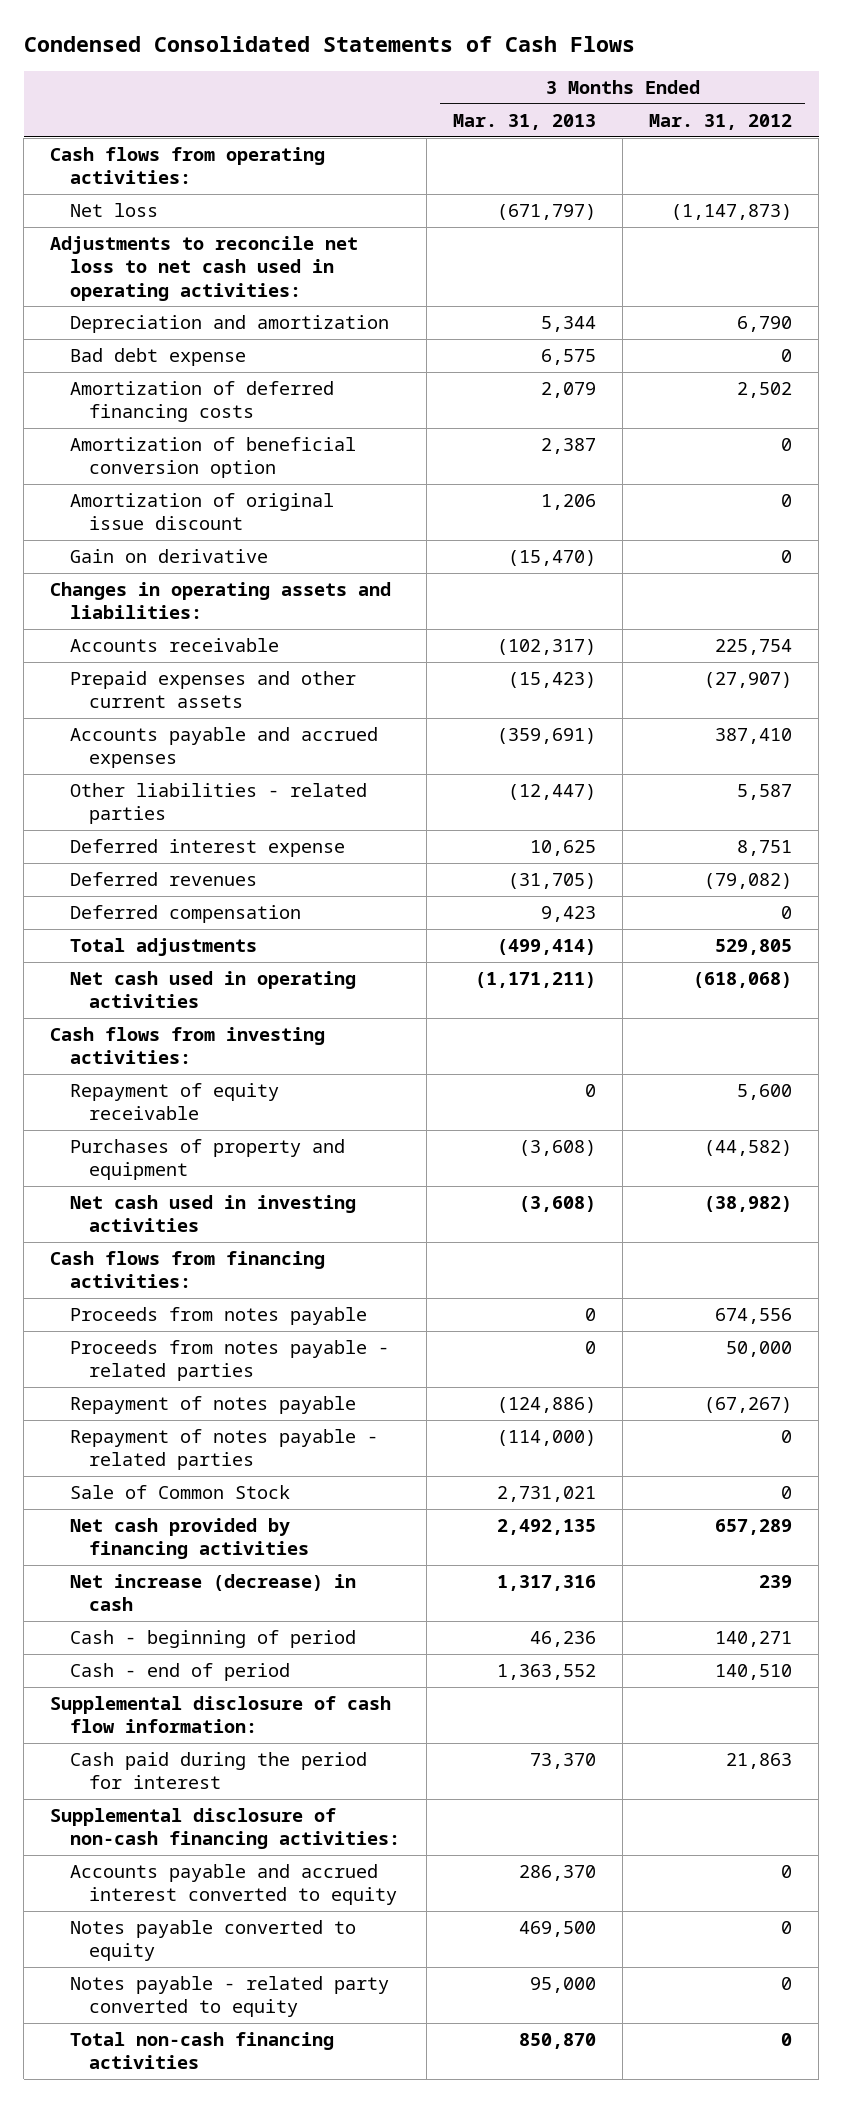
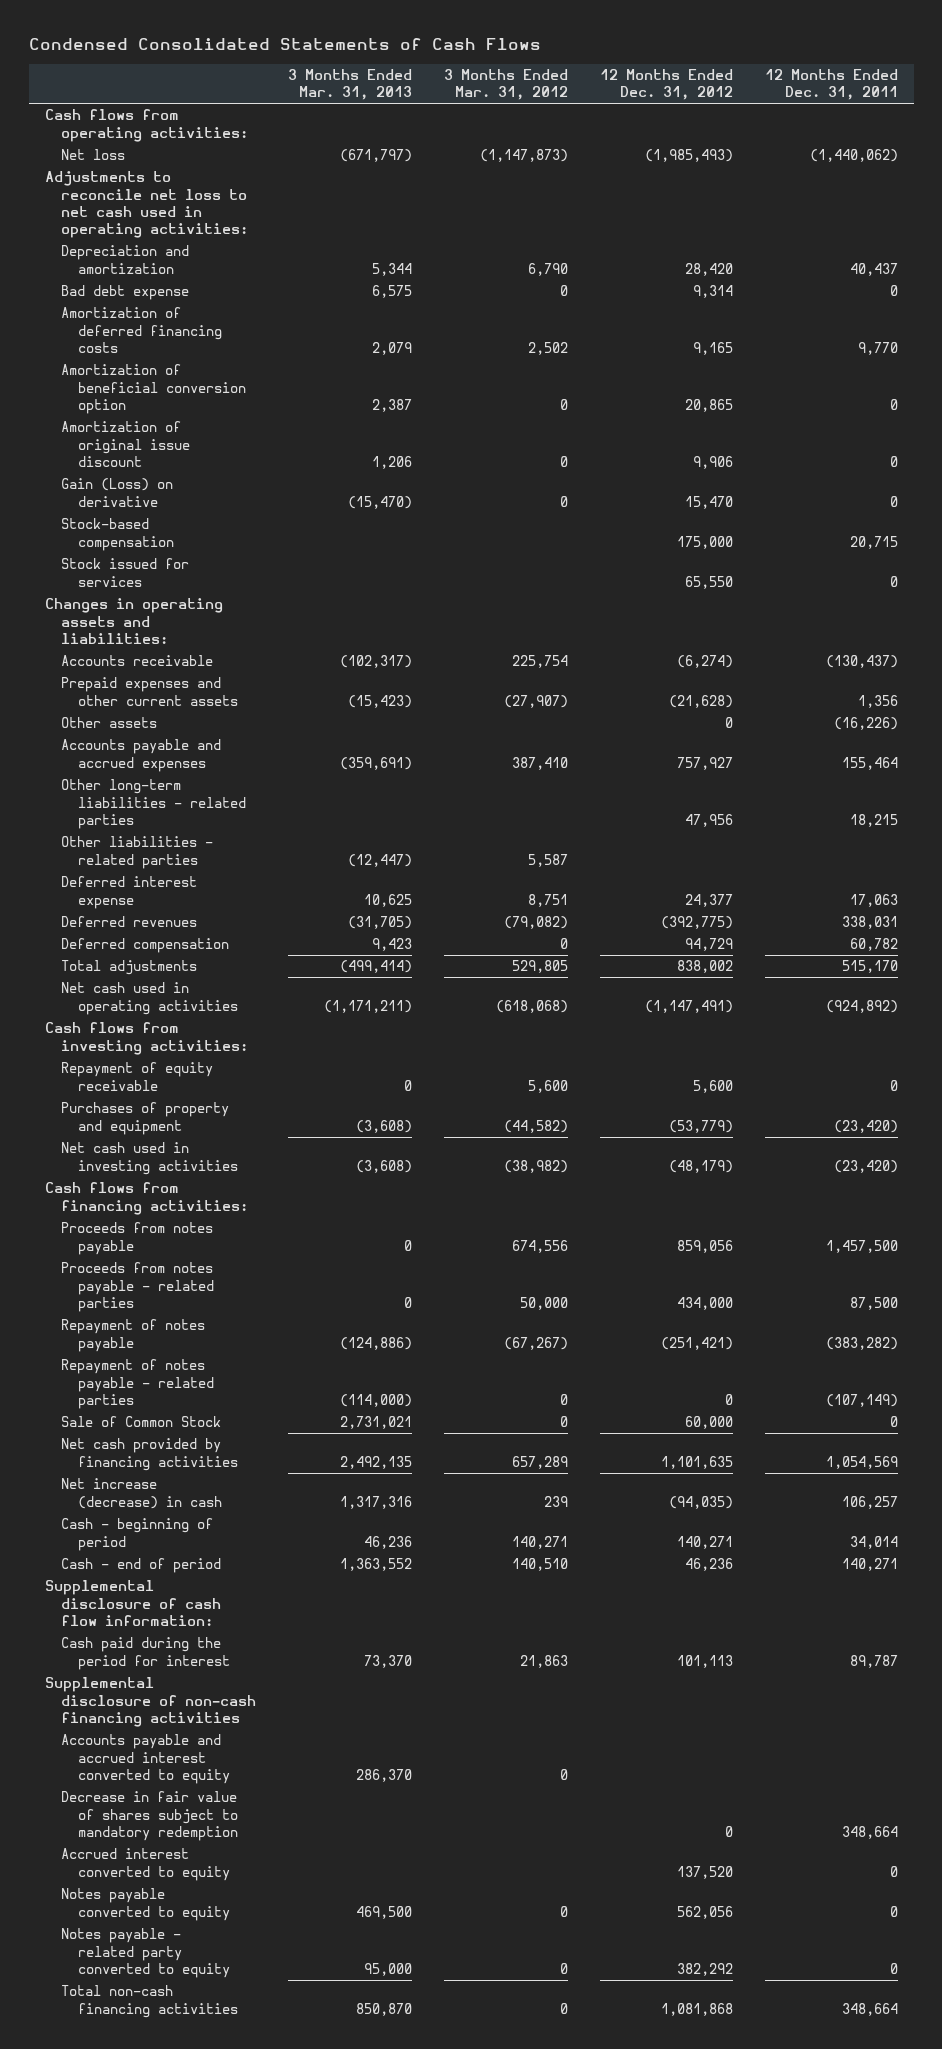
none -> [599,68,733,101] 12 Months Ended Dec. 31, 2012
none -> [764,68,898,101] 12 Months Ended Dec. 31, 2011
[69,549,268,564] Gain on derivative -> [61,478,174,507] Gain (Loss) on derivative
none -> [61,518,175,551] Stock-based compensation
none -> [61,558,190,587] Stock issued for services
none -> [61,717,158,729] Other assets
none -> [61,779,247,829] Other long-term liabilities - related parties
[50,1808,400,1850] Supplemental disclosure of non-cash financing activities: -> [44,1677,257,1727] Supplemental disclosure of non-cash financing activities
none -> [61,1791,239,1841] Decrease in fair value of shares subject to mandatory redemption
none -> [61,1848,231,1881] Accrued interest converted to equity

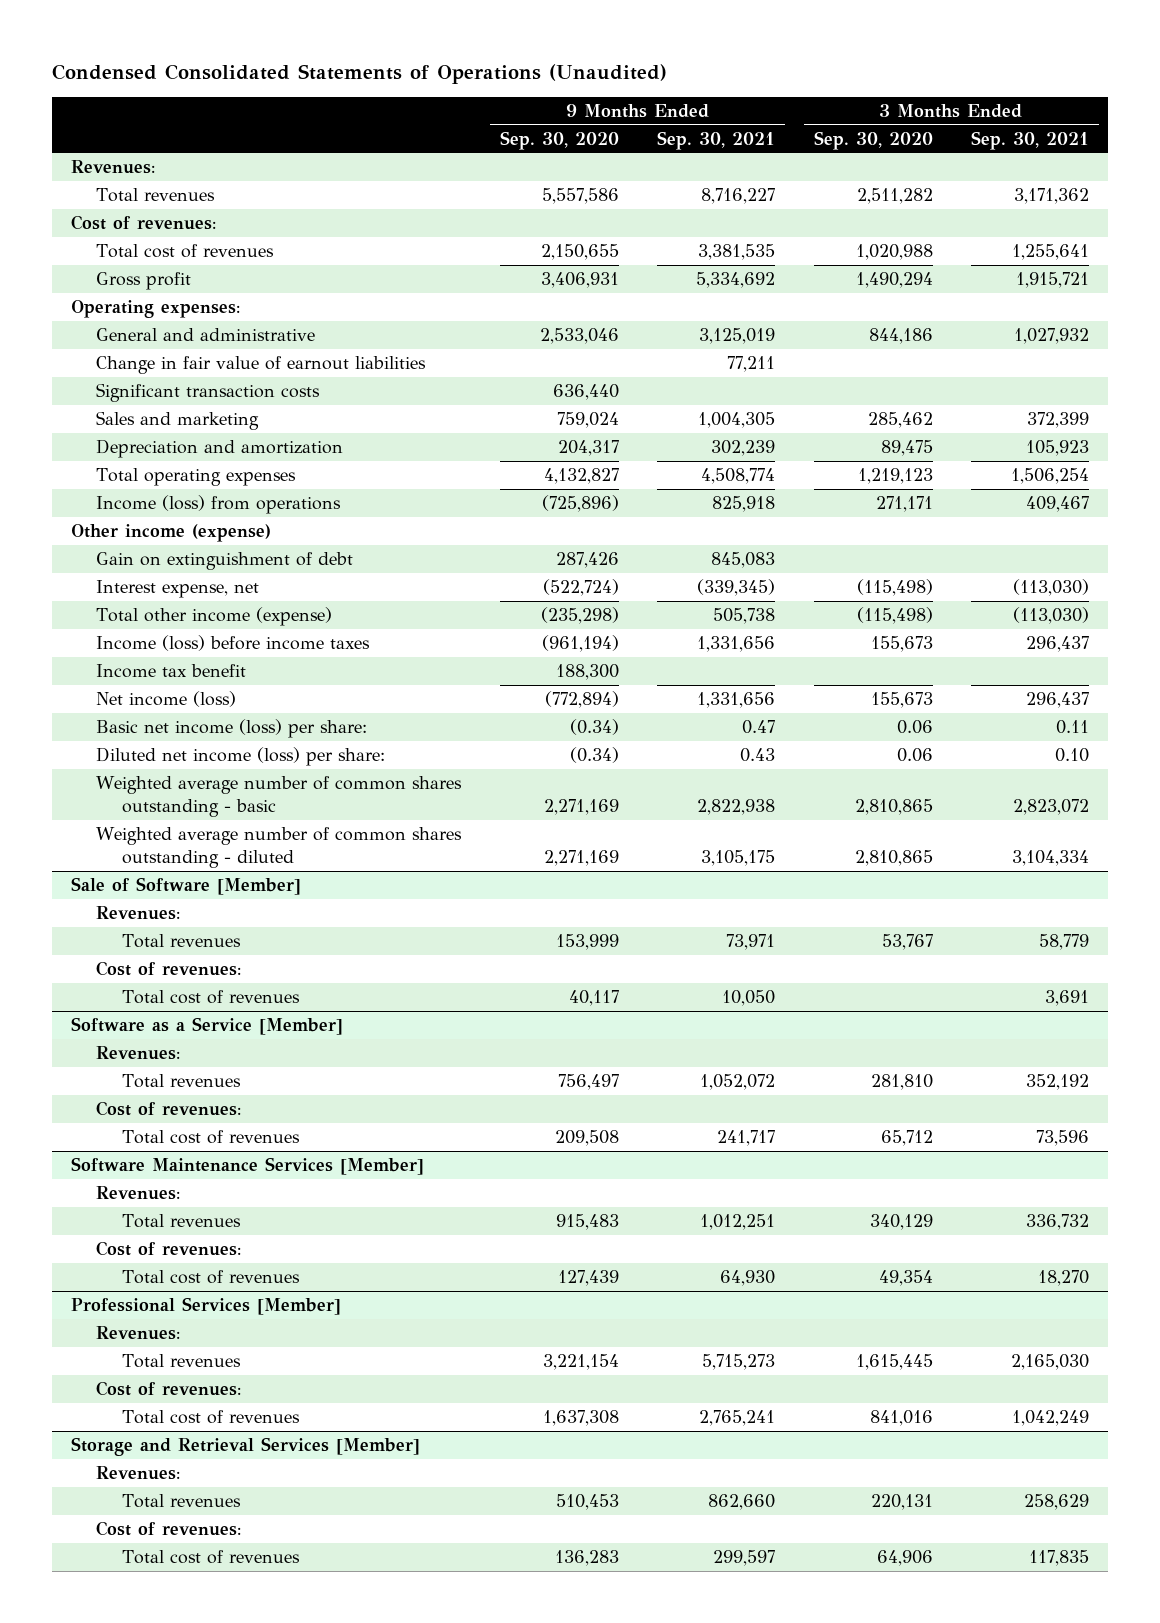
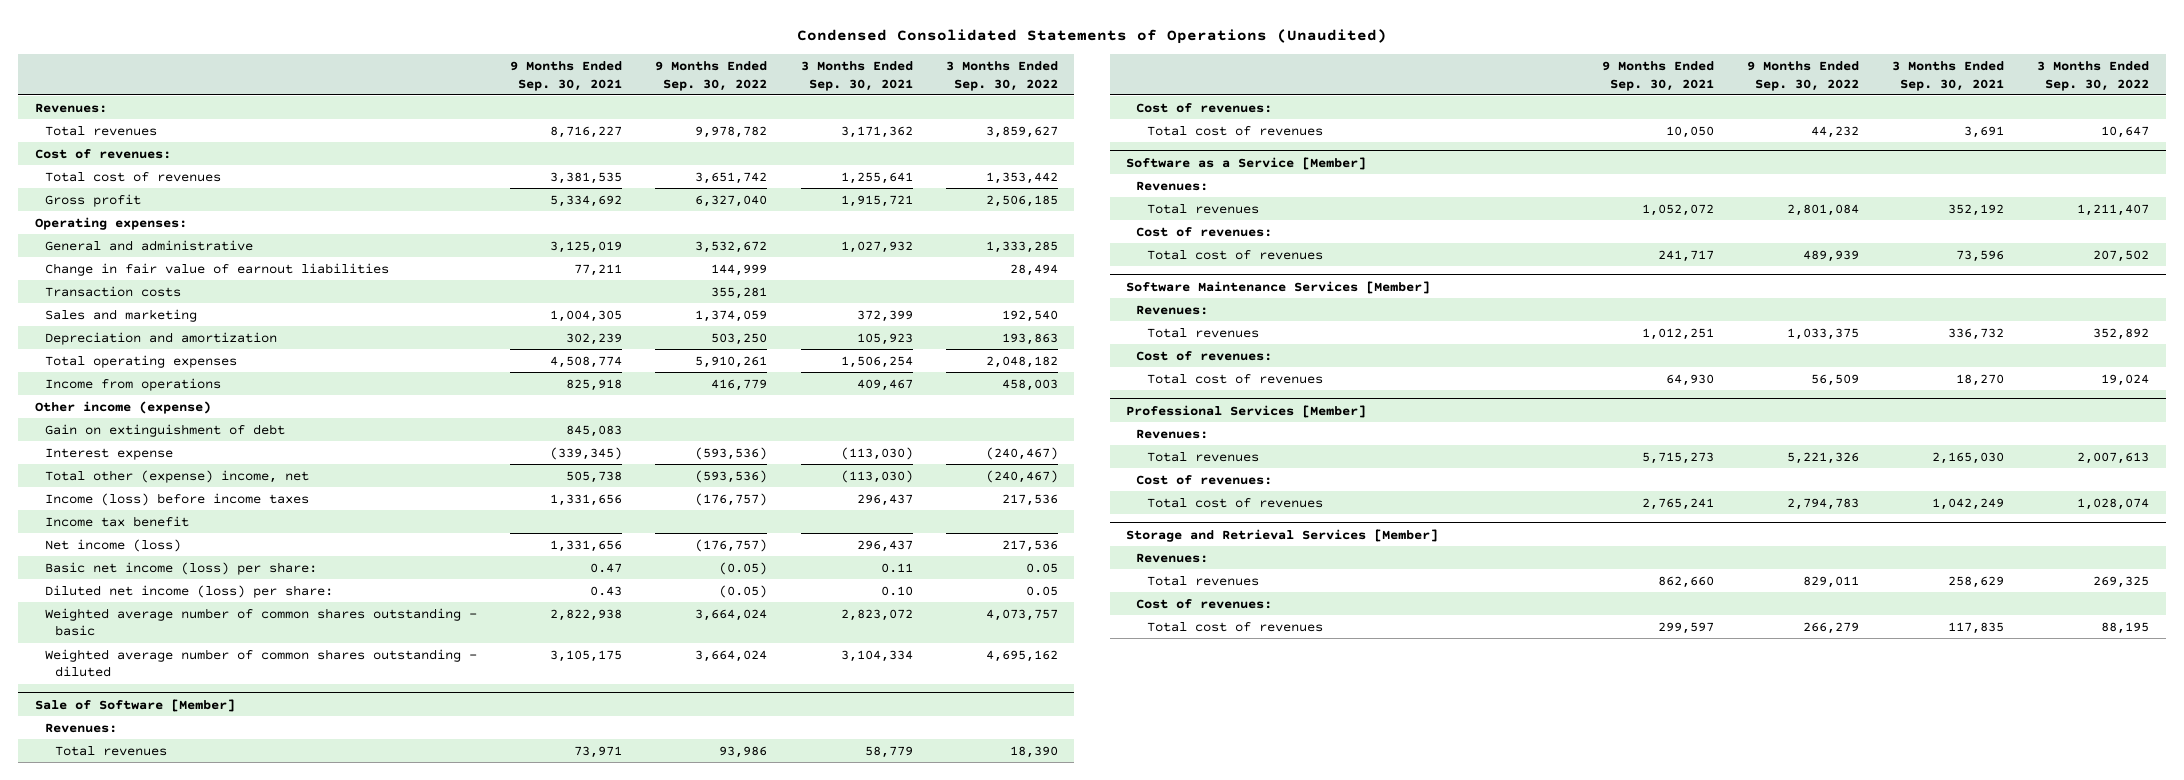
[499,130,619,150] Sep. 30, 2020 -> none
[813,130,933,150] Sep. 30, 2020 -> none
none -> [655,60,768,91] 9 Months Ended Sep. 30, 2022
none -> [945,60,1058,91] 3 Months Ended Sep. 30, 2022
[96,382,321,402] Significant transaction costs -> [45,285,182,297] Transaction costs
[96,494,342,514] Income (loss) from operations -> [45,377,222,391] Income from operations
[96,579,260,598] Interest expense, net -> [45,447,174,460] Interest expense
[96,606,333,626] Total other income (expense) -> [45,469,310,483] Total other (expense) income, net

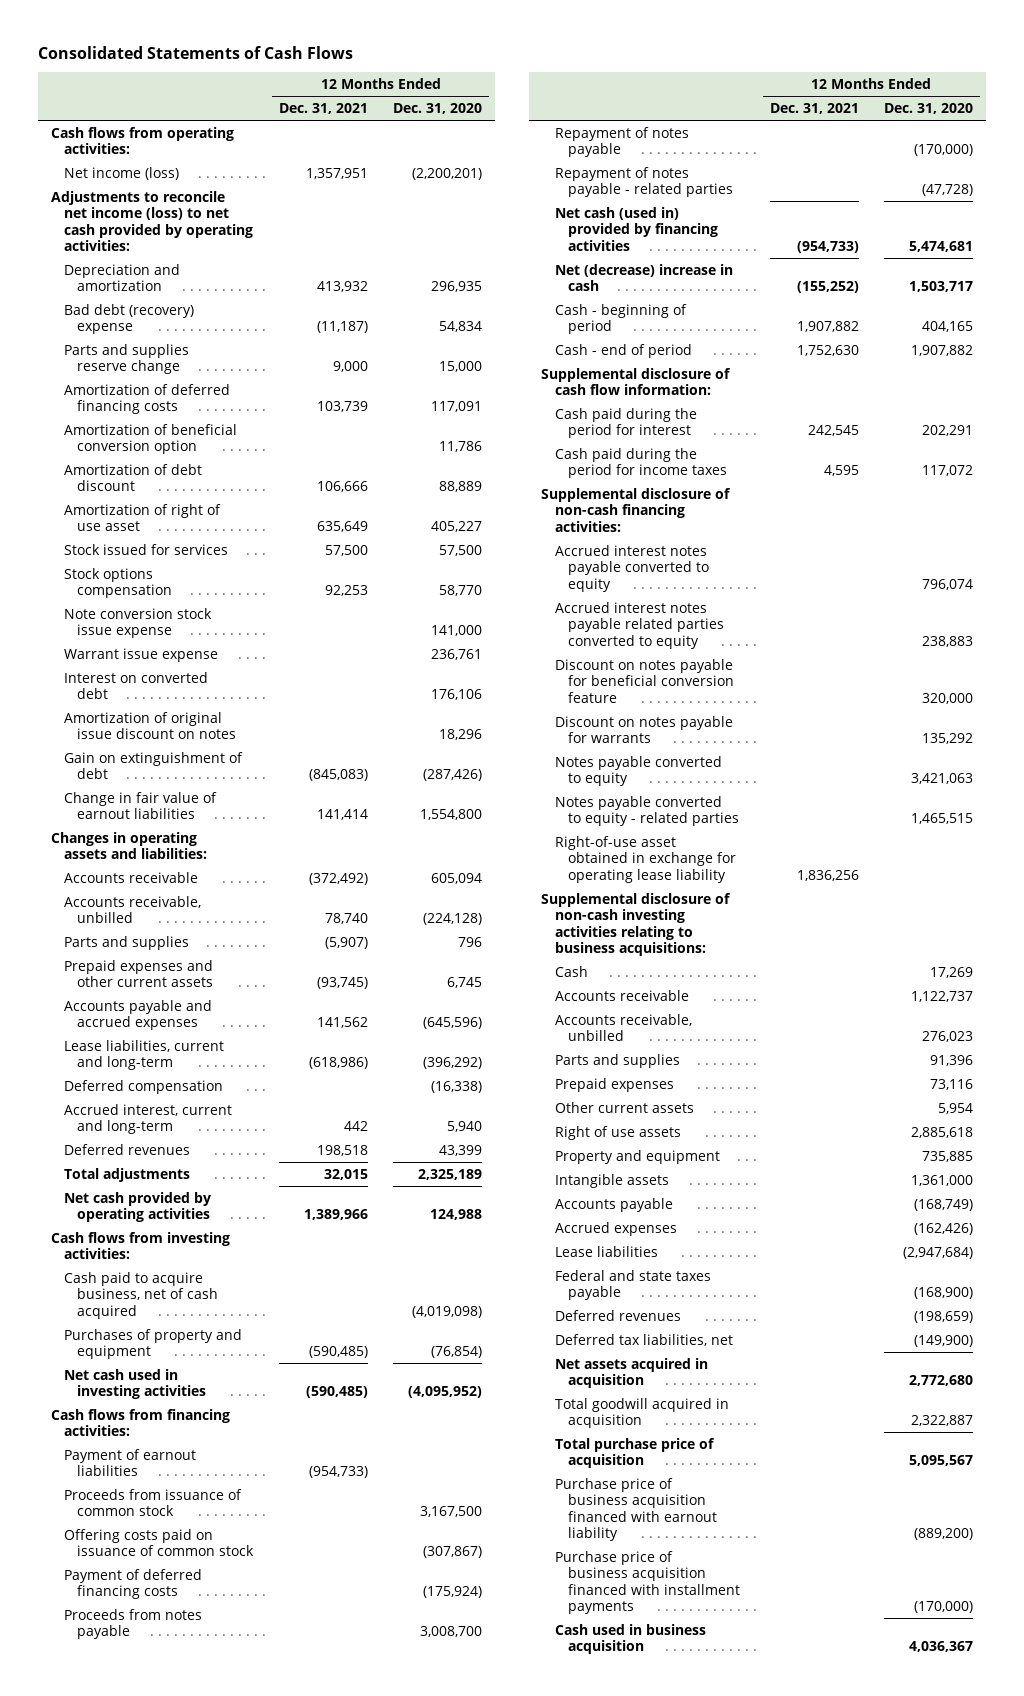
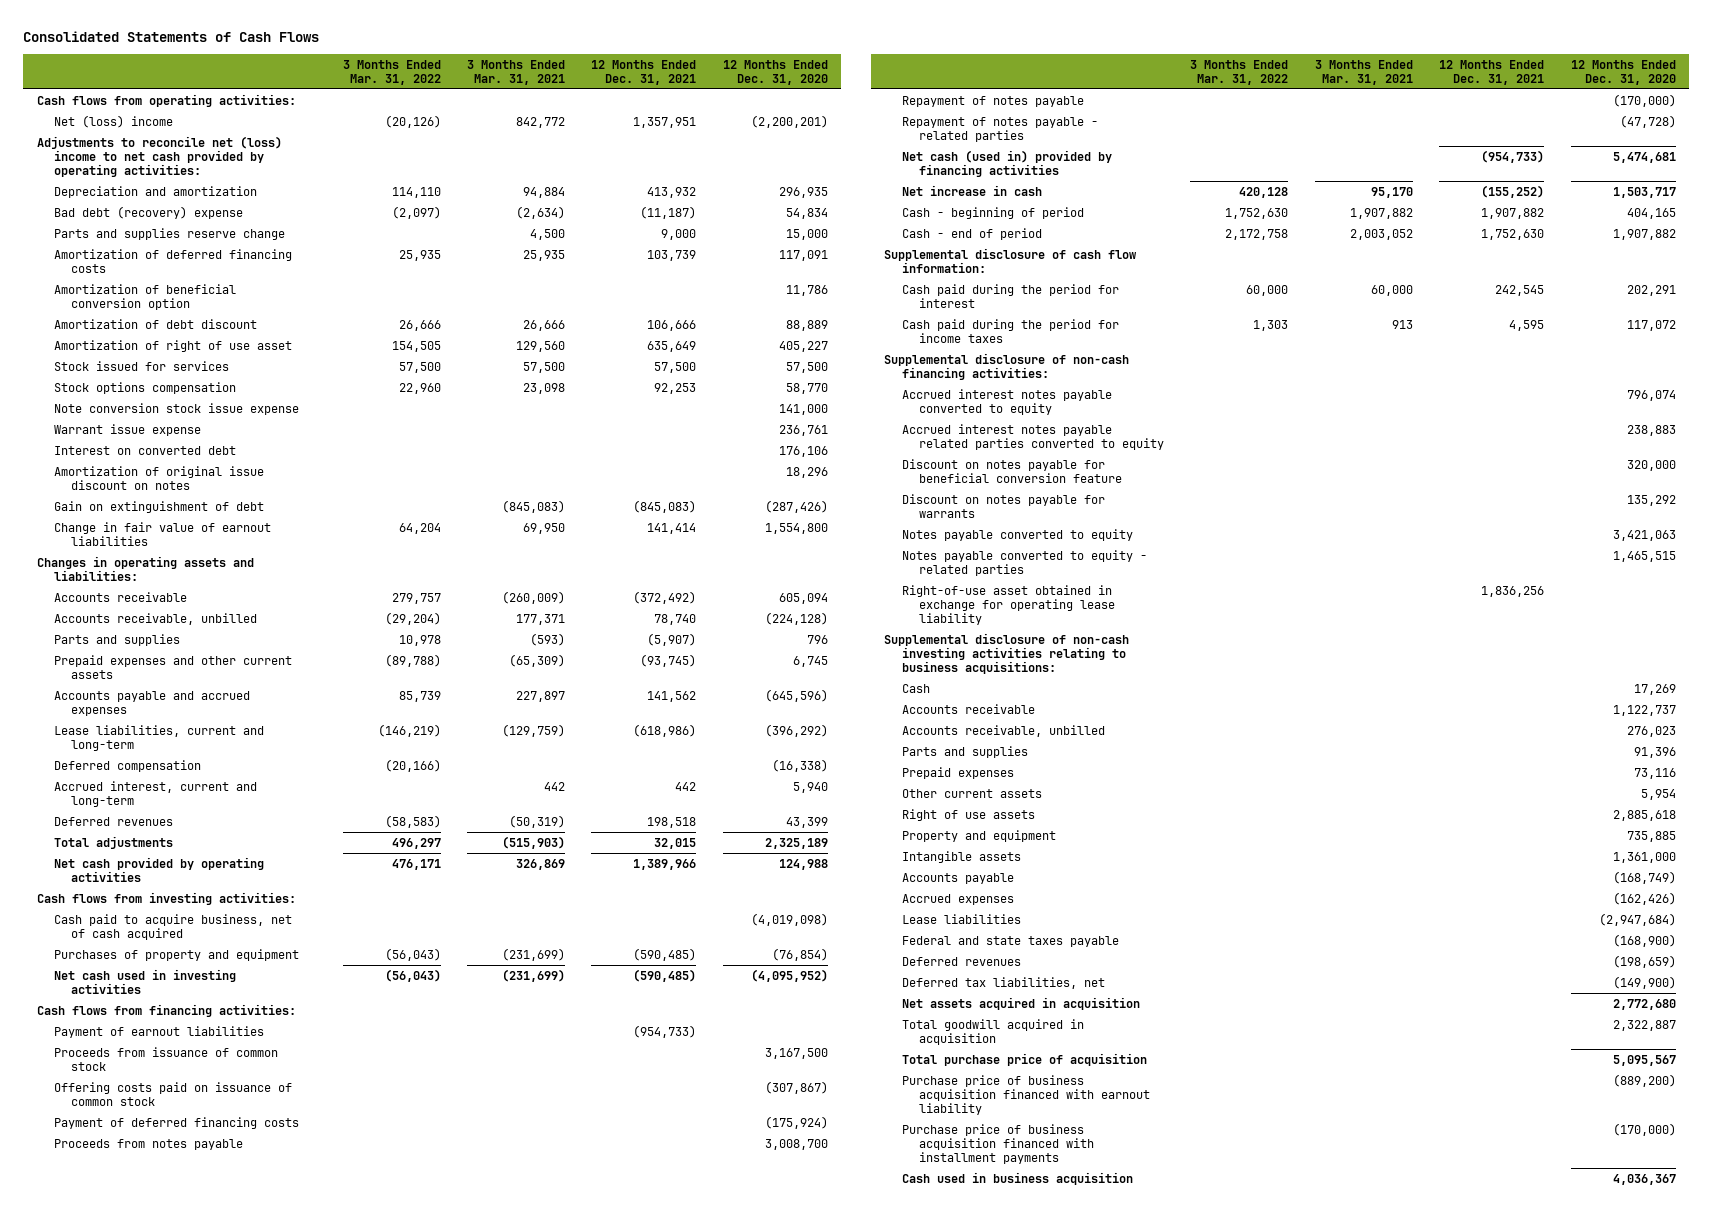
none -> [342,59,441,85] 3 Months Ended Mar. 31, 2022
none -> [467,59,566,85] 3 Months Ended Mar. 31, 2021
[63,166,179,180] Net income (loss) -> [53,114,173,128] Net (loss) income
[50,190,253,251] Adjustments to reconcile net income (loss) to net cash provided by operating activities: -> [36,135,282,178] Adjustments to reconcile net (loss) income to net cash provided by operating activities:
[554,263,733,292] Net (decrease) increase in cash -> [901,184,1042,196] Net increase in cash

